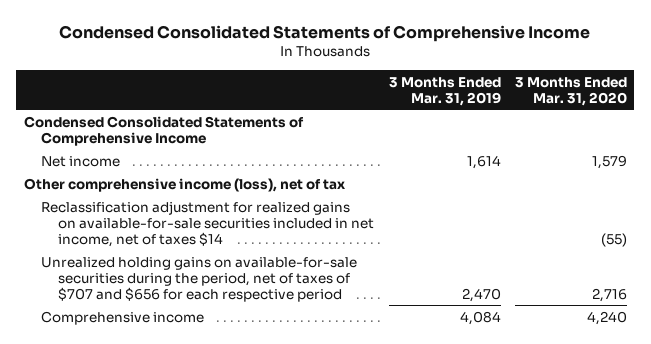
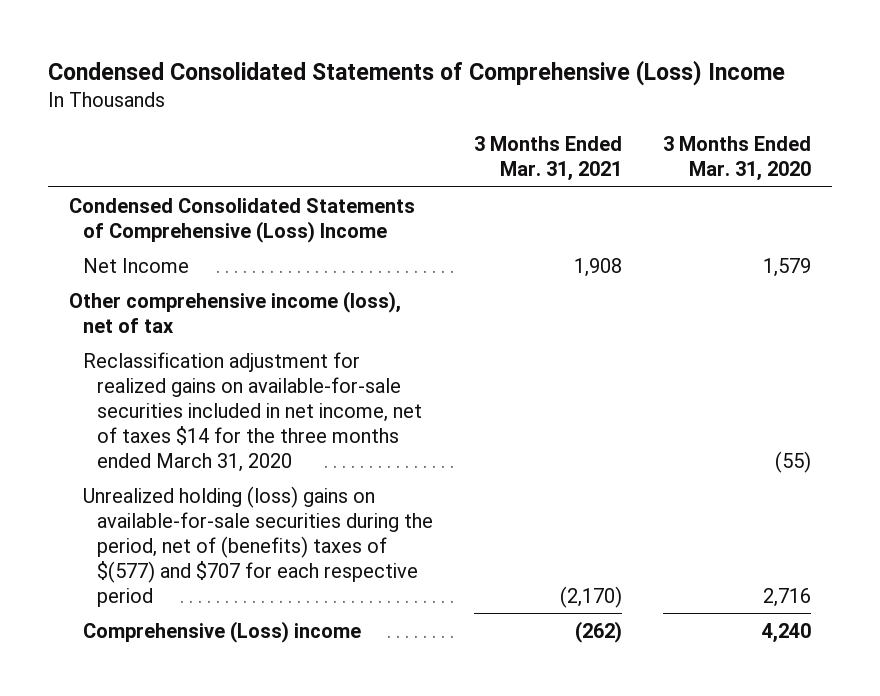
[59,24,591,42] Condensed Consolidated Statements of Comprehensive Income -> [48,59,786,86] Condensed Consolidated Statements of Comprehensive (Loss) Income
[388,76,501,106] 3 Months Ended Mar. 31, 2019 -> none
none -> [474,136,623,182] 3 Months Ended Mar. 31, 2021
[23,115,304,146] Condensed Consolidated Statements of Comprehensive Income -> [68,197,415,243] Condensed Consolidated Statements of Comprehensive (Loss) Income
[40,155,120,167] Net income -> [83,257,190,273] Net Income
[40,200,375,247] Reclassification adjustment for realized gains on available-for-sale securities included in net income, net of taxes $14 -> [83,351,423,472] Reclassification adjustment for realized gains on available-for-sale securities included in net income, net of taxes $14 for the three months ended March 31, 2020
[40,256,357,302] Unrealized holding gains on available-for-sale securities during the period, net of taxes of $707 and $656 for each respective period -> [83,485,434,607] Unrealized holding (loss) gains on available-for-sale securities during the period, net of (benefits) taxes of $(577) and $707 for each respective period
[40,310,204,325] Comprehensive income -> [83,620,362,643] Comprehensive (Loss) income

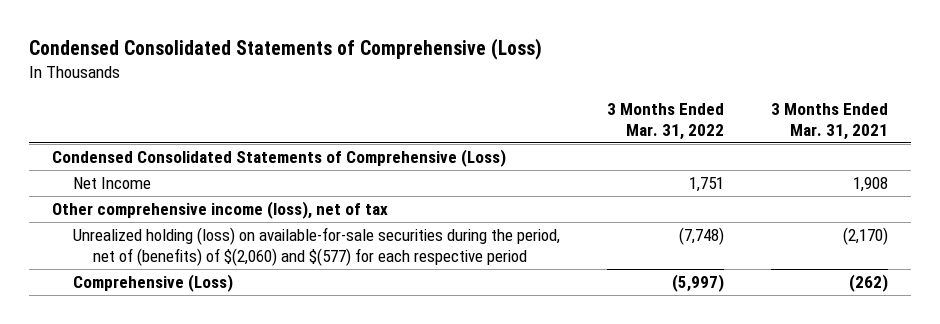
[48,59,786,86] Condensed Consolidated Statements of Comprehensive (Loss) Income -> [28,38,542,61] Condensed Consolidated Statements of Comprehensive (Loss)
[663,136,812,182] 3 Months Ended Mar. 31, 2020 -> none
none -> [606,102,724,140] 3 Months Ended Mar. 31, 2022
[68,197,415,243] Condensed Consolidated Statements of Comprehensive (Loss) Income -> [52,149,507,168] Condensed Consolidated Statements of Comprehensive (Loss)
[83,351,423,472] Reclassification adjustment for realized gains on available-for-sale securities included in net income, net of taxes $14 for the three months ended March 31, 2020 -> none
[83,485,434,607] Unrealized holding (loss) gains on available-for-sale securities during the period, net of (benefits) taxes of $(577) and $707 for each respective period -> [72,227,560,267] Unrealized holding (loss) on available-for-sale securities during the period, net of (benefits) of $(2,060) and $(577) for each respective period
[83,620,362,643] Comprehensive (Loss) income -> [72,274,233,293] Comprehensive (Loss)

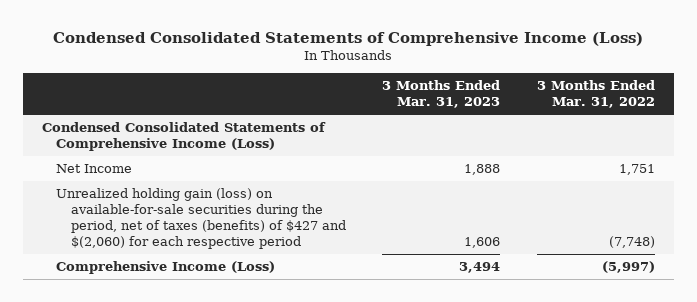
[28,38,542,61] Condensed Consolidated Statements of Comprehensive (Loss) -> [53,31,644,46] Condensed Consolidated Statements of Comprehensive Income (Loss)
[770,102,888,140] 3 Months Ended Mar. 31, 2021 -> none
none -> [382,80,501,109] 3 Months Ended Mar. 31, 2023
[52,149,507,168] Condensed Consolidated Statements of Comprehensive (Loss) -> [41,122,326,152] Condensed Consolidated Statements of Comprehensive Income (Loss)
[52,201,389,220] Other comprehensive income (loss), net of tax -> none
[72,227,560,267] Unrealized holding (loss) on available-for-sale securities during the period, net of (benefits) of $(2,060) and $(577) for each respective period -> [56,188,346,249] Unrealized holding gain (loss) on available-for-sale securities during the period, net of taxes (benefits) of $427 and $(2,060) for each respective period
[72,274,233,293] Comprehensive (Loss) -> [56,261,276,275] Comprehensive Income (Loss)

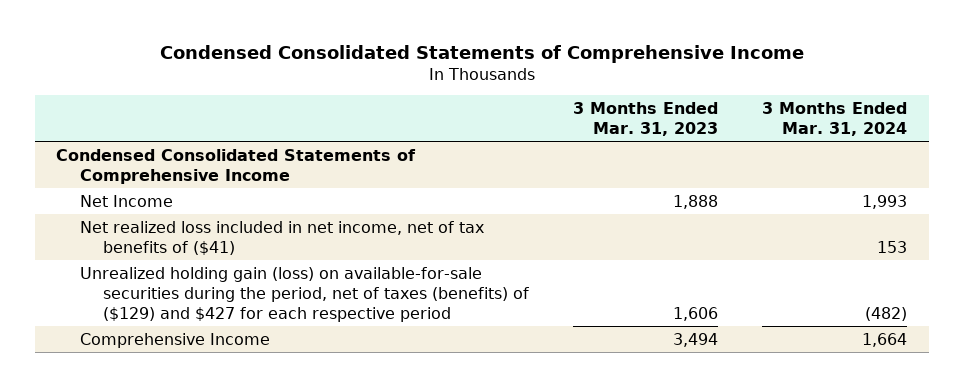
[53,31,644,46] Condensed Consolidated Statements of Comprehensive Income (Loss) -> [159,44,804,63] Condensed Consolidated Statements of Comprehensive Income
[537,80,656,109] 3 Months Ended Mar. 31, 2022 -> none
none -> [761,101,907,136] 3 Months Ended Mar. 31, 2024
[41,122,326,152] Condensed Consolidated Statements of Comprehensive Income (Loss) -> [56,148,417,184] Condensed Consolidated Statements of Comprehensive Income
none -> [79,220,484,255] Net realized loss included in net income, net of tax benefits of ($41)
[56,188,346,249] Unrealized holding gain (loss) on available-for-sale securities during the period, net of taxes (benefits) of $427 and $(2,060) for each respective period -> [79,266,530,322] Unrealized holding gain (loss) on available-for-sale securities during the period, net of taxes (benefits) of ($129) and $427 for each respective period
[56,261,276,275] Comprehensive Income (Loss) -> [79,332,270,348] Comprehensive Income

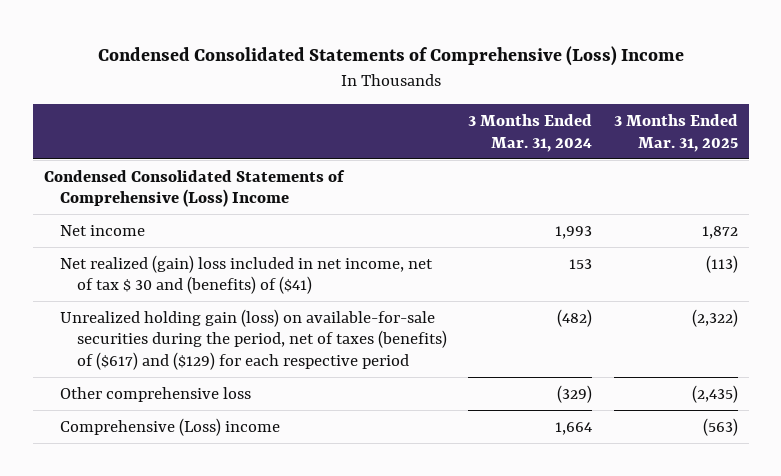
[159,44,804,63] Condensed Consolidated Statements of Comprehensive Income -> [97,46,684,67] Condensed Consolidated Statements of Comprehensive (Loss) Income
[573,101,719,136] 3 Months Ended Mar. 31, 2023 -> none
none -> [613,114,738,152] 3 Months Ended Mar. 31, 2025
[56,148,417,184] Condensed Consolidated Statements of Comprehensive Income -> [43,169,345,208] Condensed Consolidated Statements of Comprehensive (Loss) Income
[79,194,173,207] Net Income -> [60,224,146,236] Net income
[79,220,484,255] Net realized loss included in net income, net of tax benefits of ($41) -> [60,254,434,295] Net realized (gain) loss included in net income, net of tax $ 30 and (benefits) of ($41)
[79,266,530,322] Unrealized holding gain (loss) on available-for-sale securities during the period, net of taxes (benefits) of ($129) and $427 for each respective period -> [60,308,447,370] Unrealized holding gain (loss) on available-for-sale securities during the period, net of taxes (benefits) of ($617) and ($129) for each respective period
none -> [60,386,252,402] Other comprehensive loss
[79,332,270,348] Comprehensive Income -> [60,417,281,436] Comprehensive (Loss) income

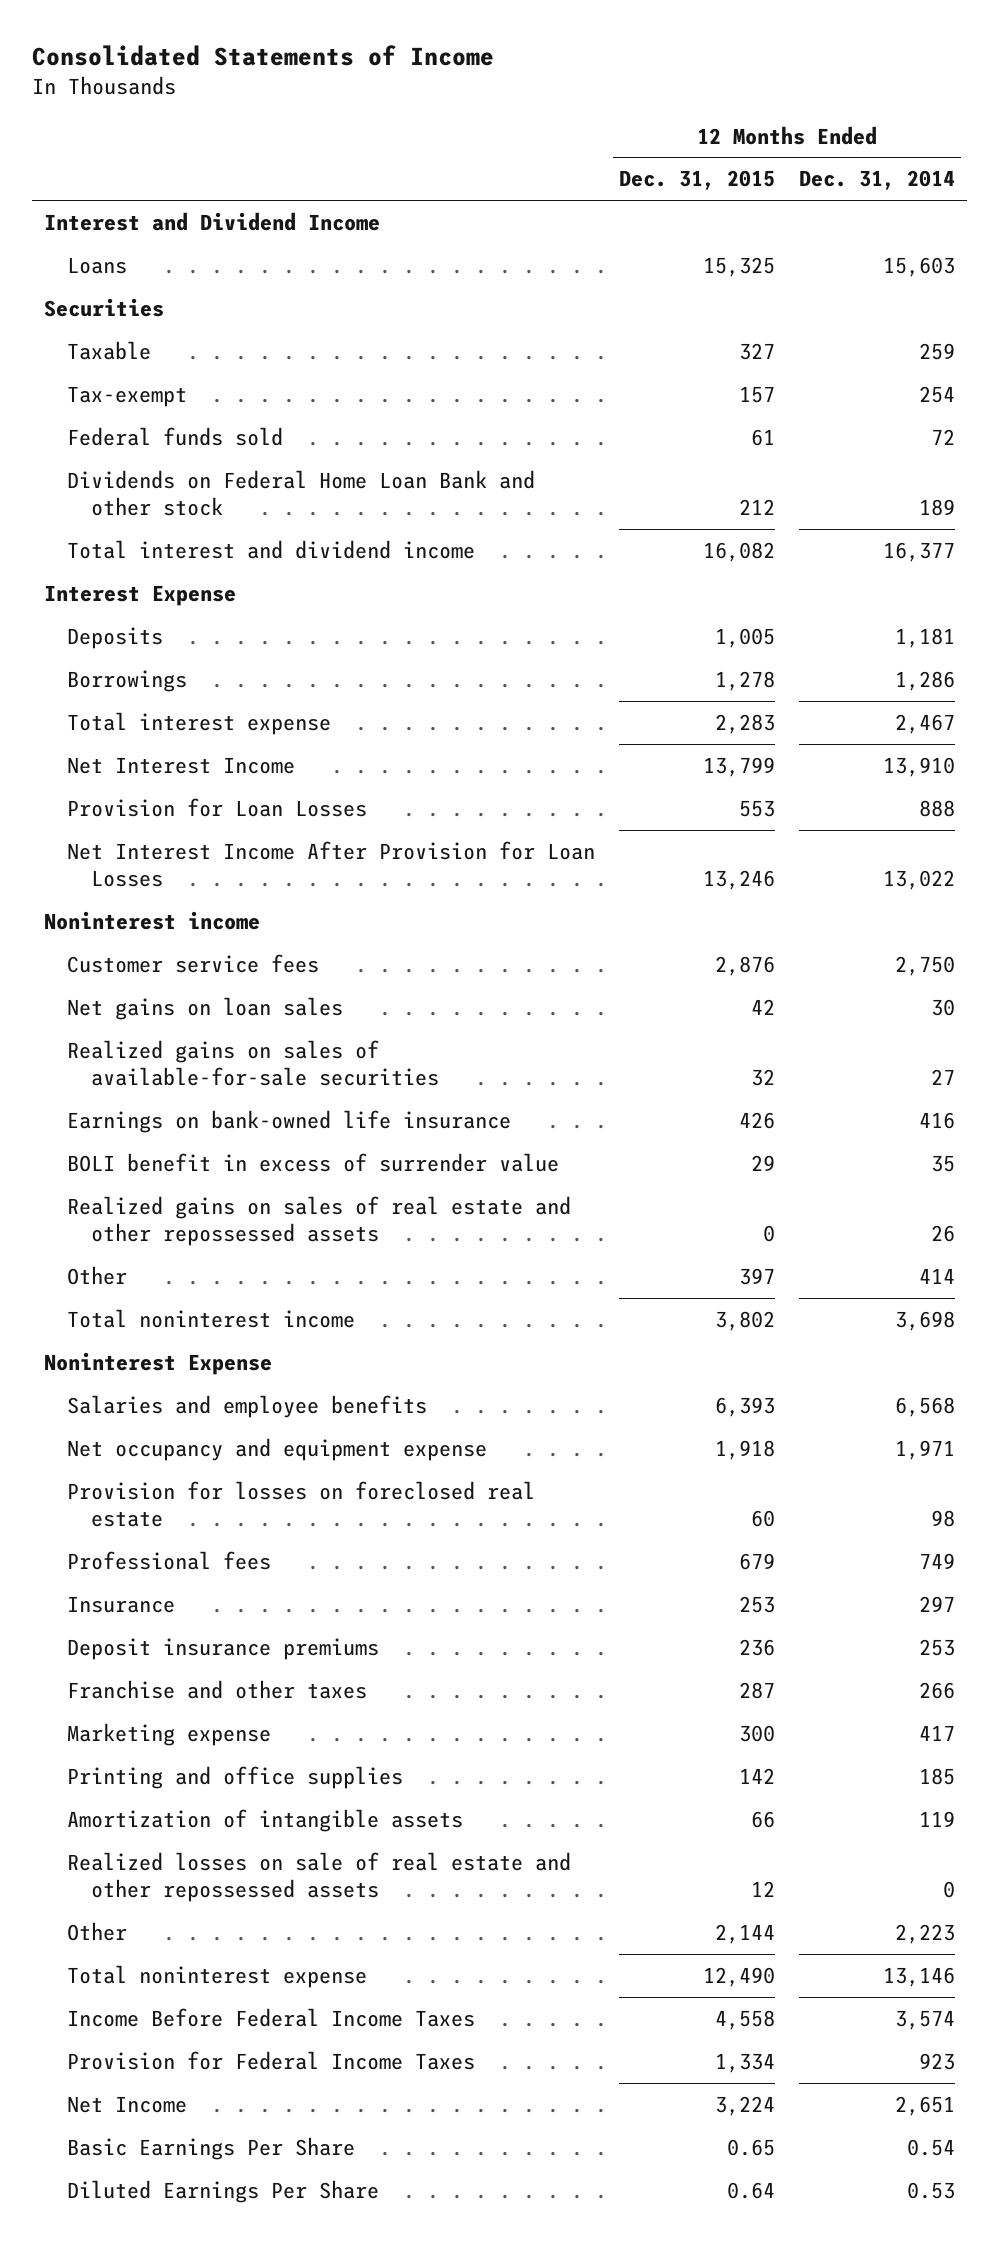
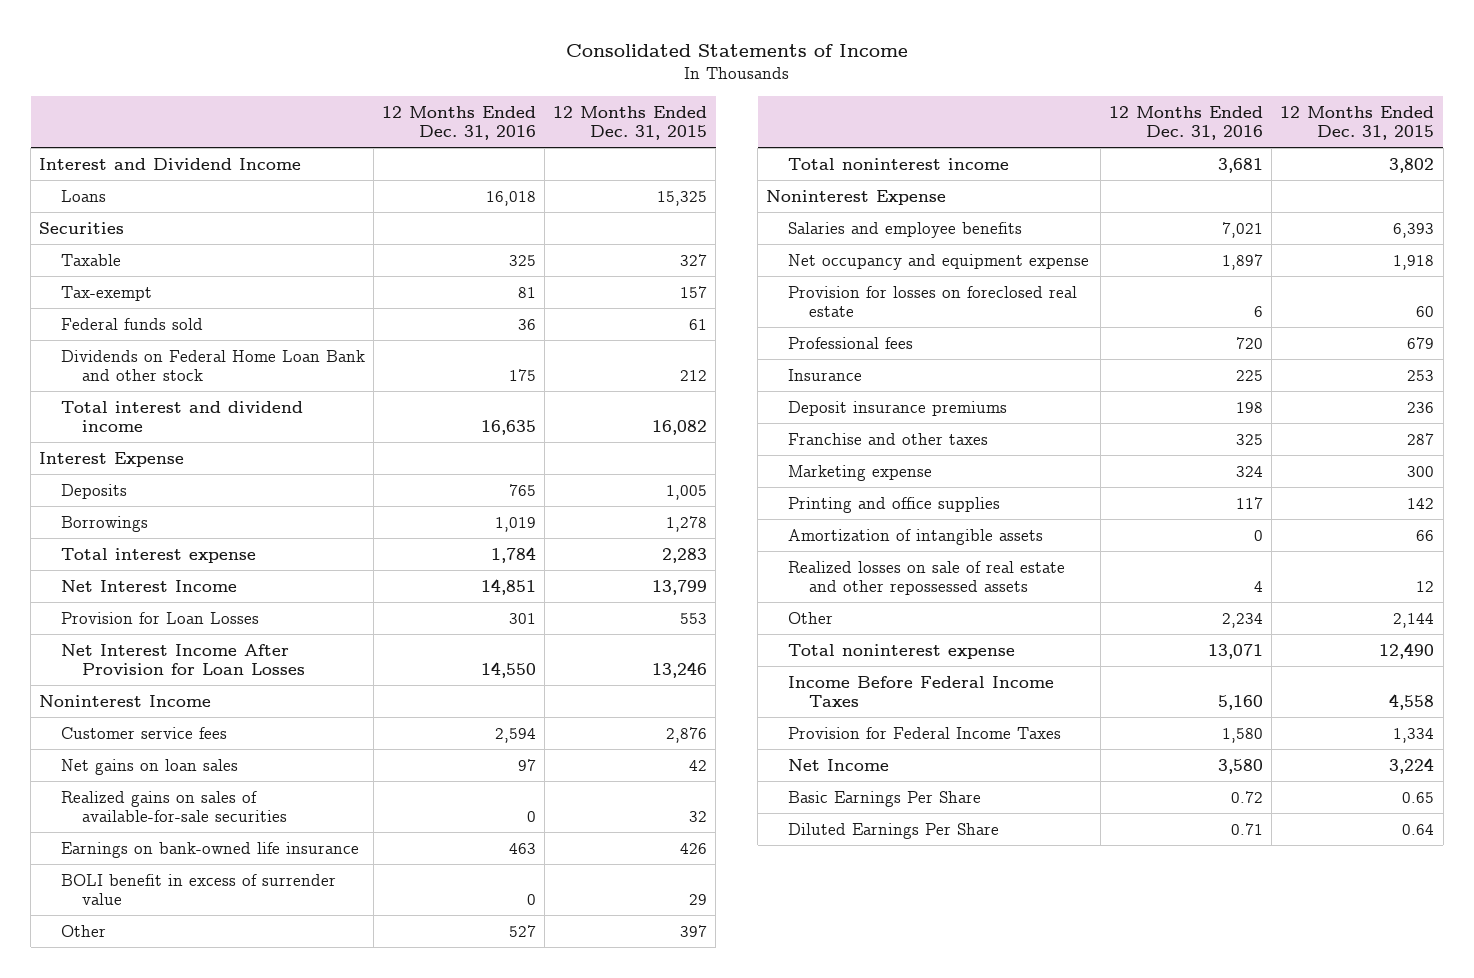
[799,170,956,191] Dec. 31, 2014 -> none
none -> [381,105,536,140] 12 Months Ended Dec. 31, 2016
[43,910,260,930] Noninterest income -> [39,694,212,707] Noninterest Income
[67,1195,572,1247] Realized gains on sales of real estate and other repossessed assets -> none

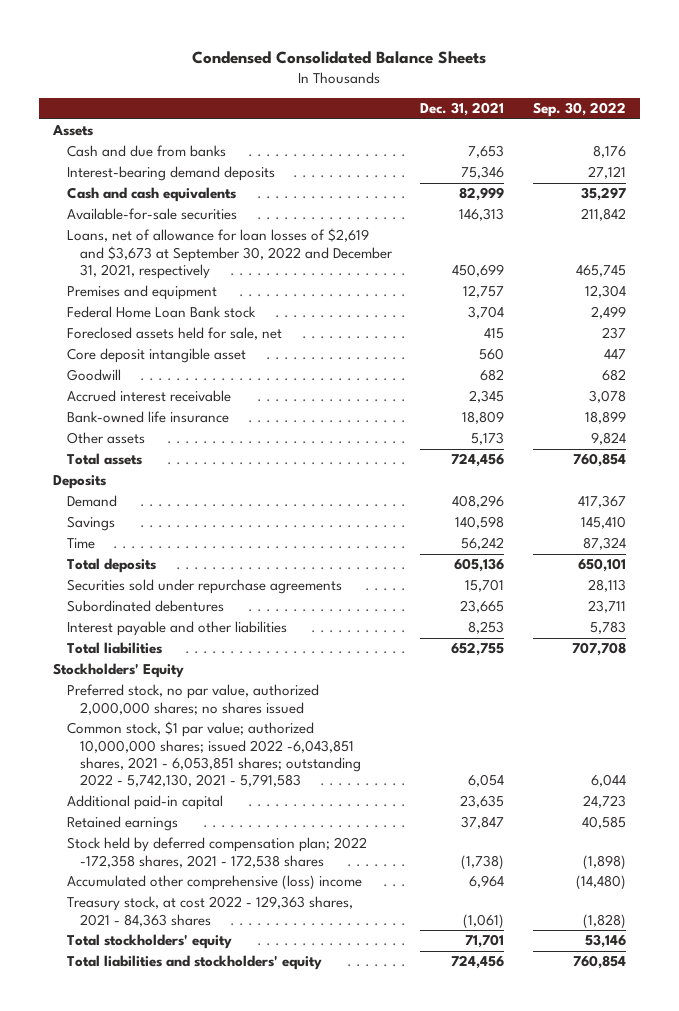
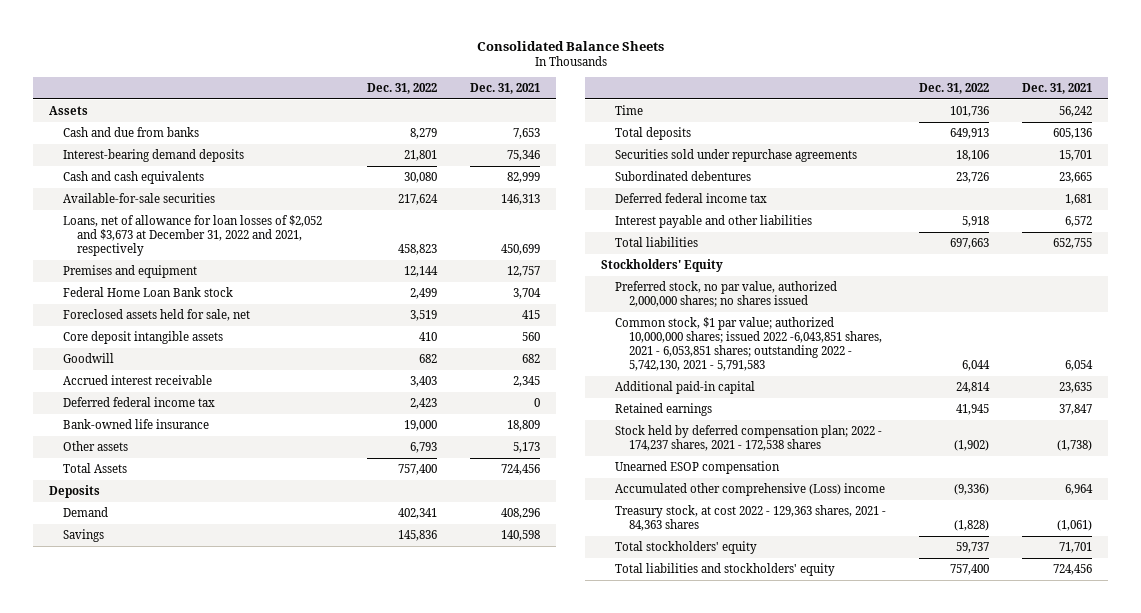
[192,50,487,64] Condensed Consolidated Balance Sheets -> [476,40,664,51] Consolidated Balance Sheets
[532,102,626,118] Sep. 30, 2022 -> none
none -> [367,83,438,95] Dec. 31, 2022
[66,228,394,280] Loans, net of allowance for loan losses of $2,619 and $3,673 at September 30, 2022 and December 31, 2021, respectively -> [63,214,323,257] Loans, net of allowance for loan losses of $2,052 and $3,673 at December 31, 2022 and 2021, respectively
[66,348,246,364] Core deposit intangible asset -> [63,330,224,344] Core deposit intangible assets
none -> [63,396,216,407] Deferred federal income tax
[66,453,142,466] Total assets -> [63,462,128,473] Total Assets
none -> [614,192,767,203] Deferred federal income tax
[468,621,505,635] 8,253 -> [1064,215,1092,227] 6,572
[66,837,367,868] Stock held by deferred compensation plan; 2022 -172,358 shares, 2021 - 172,538 shares -> [614,424,882,452] Stock held by deferred compensation plan; 2022 - 174,237 shares, 2021 - 172,538 shares
none -> [614,460,780,474] Unearned ESOP compensation
[66,875,362,891] Accumulated other comprehensive (loss) income -> [614,482,885,496] Accumulated other comprehensive (Loss) income

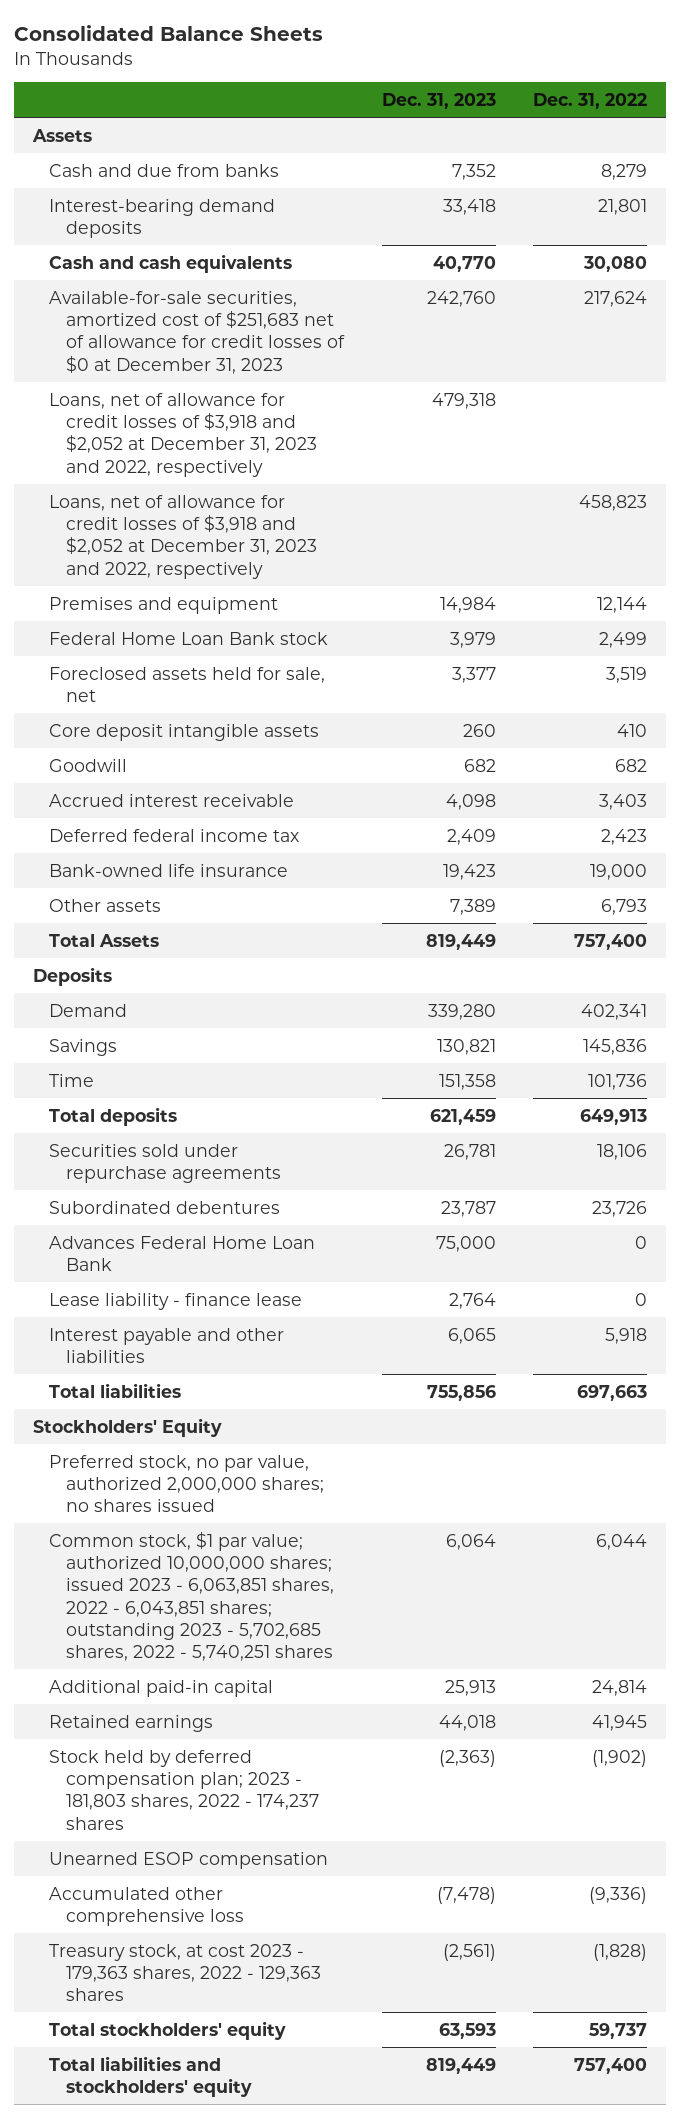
[470,83,541,95] Dec. 31, 2021 -> none
none -> [381,92,496,109] Dec. 31, 2023
[63,192,216,203] Available-for-sale securities -> [49,290,345,374] Available-for-sale securities, amortized cost of $251,683 net of allowance for credit losses of $0 at December 31, 2023
none -> [49,392,317,477] Loans, net of allowance for credit losses of $3,918 and $2,052 at December 31, 2023 and 2022, respectively
[63,214,323,257] Loans, net of allowance for loan losses of $2,052 and $3,673 at December 31, 2022 and 2021, respectively -> [49,494,317,579] Loans, net of allowance for credit losses of $3,918 and $2,052 at December 31, 2023 and 2022, respectively
[614,192,767,203] Deferred federal income tax -> none
none -> [49,1235,316,1271] Advances Federal Home Loan Bank
none -> [49,1292,303,1310] Lease liability - finance lease
[614,316,882,372] Common stock, $1 par value; authorized 10,000,000 shares; issued 2022 -6,043,851 shares, 2021 - 6,053,851 shares; outstanding 2022 - 5,742,130, 2021 - 5,791,583 -> [49,1531,334,1662] Common stock, $1 par value; authorized 10,000,000 shares; issued 2023 - 6,063,851 shares, 2022 - 6,043,851 shares; outstanding 2023 - 5,702,685 shares, 2022 - 5,740,251 shares
[614,424,882,452] Stock held by deferred compensation plan; 2022 - 174,237 shares, 2021 - 172,538 shares -> [49,1749,319,1830] Stock held by deferred compensation plan; 2023 - 181,803 shares, 2022 - 174,237 shares
[614,482,885,496] Accumulated other comprehensive (Loss) income -> [49,1886,244,1926] Accumulated other comprehensive loss
[614,504,886,532] Treasury stock, at cost 2022 - 129,363 shares, 2021 - 84,363 shares -> [49,1943,321,2002] Treasury stock, at cost 2023 - 179,363 shares, 2022 - 129,363 shares

